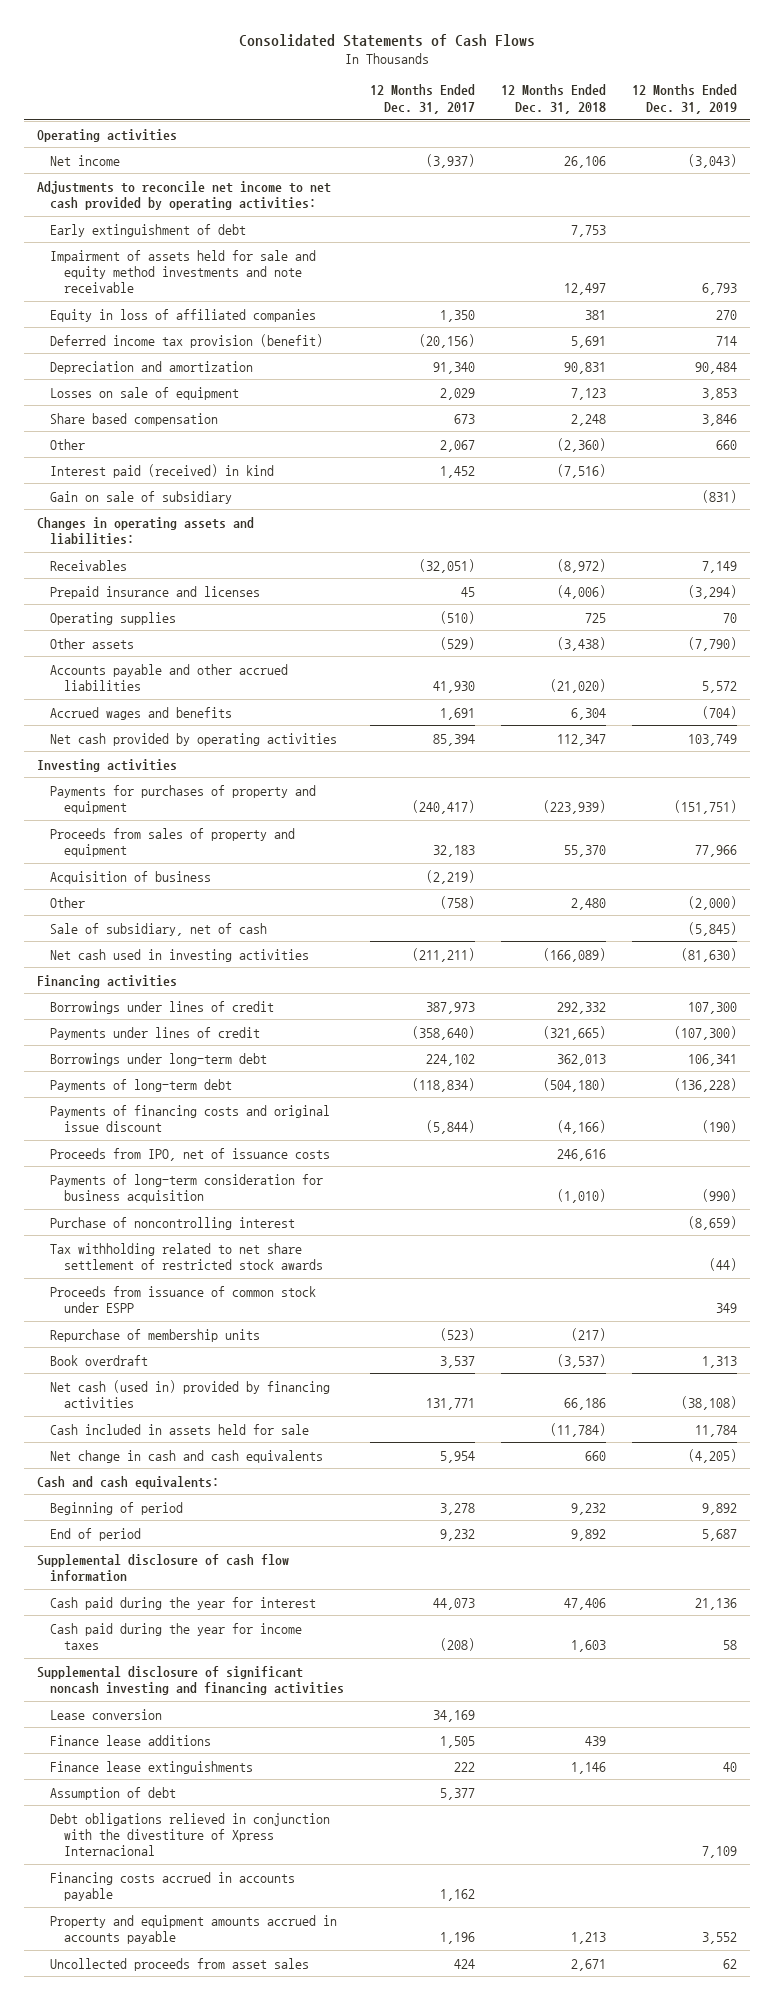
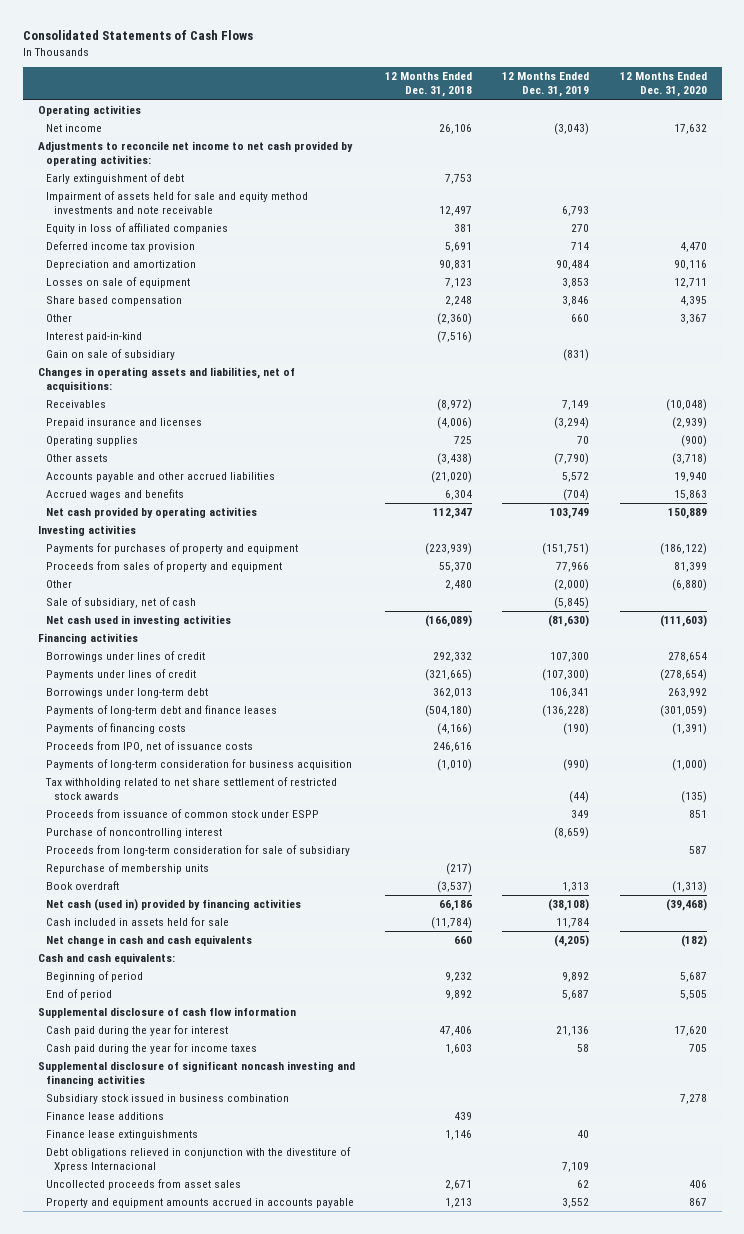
[370,84,476,114] 12 Months Ended Dec. 31, 2017 -> none
none -> [619,72,707,98] 12 Months Ended Dec. 31, 2020
[50,333,324,348] Deferred income tax provision (benefit) -> [45,241,195,253] Deferred income tax provision
[50,463,275,478] Interest paid (received) in kind -> [45,332,142,343] Interest paid-in-kind
[36,516,254,545] Changes in operating assets and liabilities: -> [37,367,295,393] Changes in operating assets and liabilities, net of acquisitions:
[50,870,212,884] Acquisition of business -> none
[50,1078,233,1092] Payments of long-term debt -> [45,705,277,717] Payments of long-term debt and finance leases
[50,1104,331,1132] Payments of financing costs and original issue discount -> [45,723,186,735] Payments of financing costs
[50,1216,296,1230] Purchase of noncontrolling interest -> [45,827,222,839] Purchase of noncontrolling interest
none -> [45,845,350,857] Proceeds from long-term consideration for sale of subsidiary
[50,1708,163,1720] Lease conversion -> none
none -> [45,1094,289,1105] Subsidiary stock issued in business combination
[50,1786,177,1800] Assumption of debt -> none
[50,1871,296,1901] Financing costs accrued in accounts payable -> none
[50,1914,338,1944] Property and equipment amounts accrued in accounts payable -> [45,1198,354,1209] Property and equipment amounts accrued in accounts payable

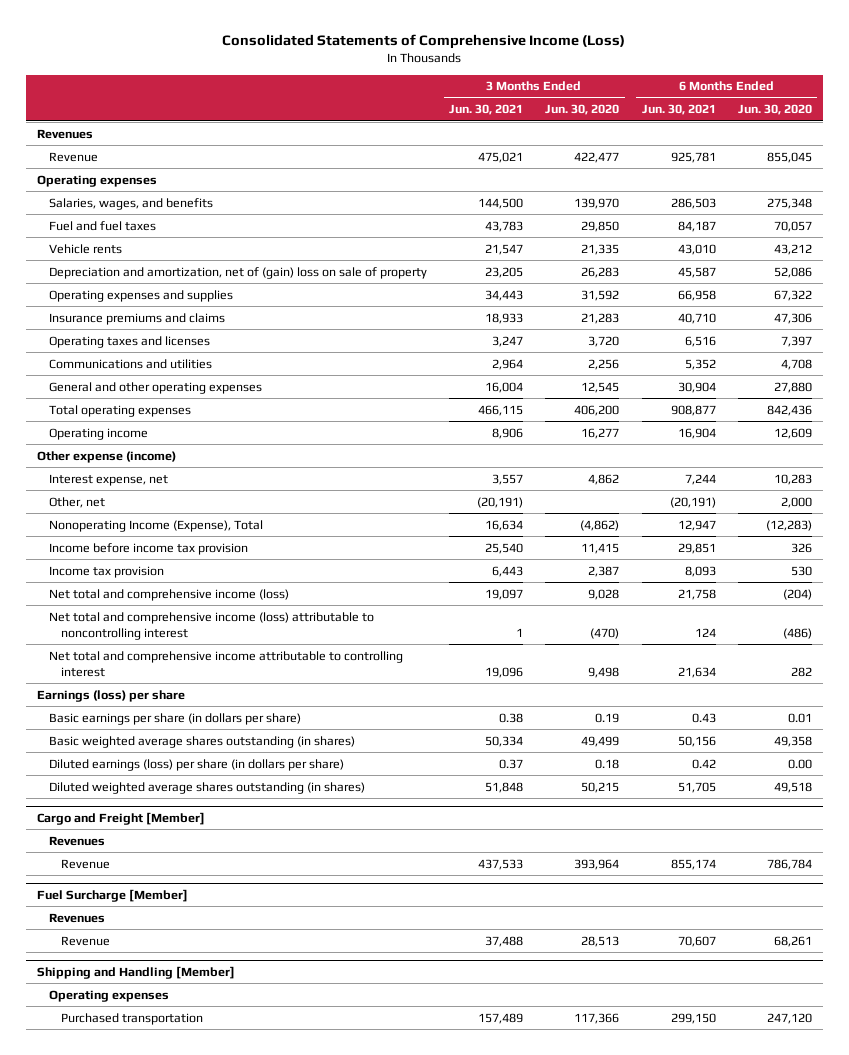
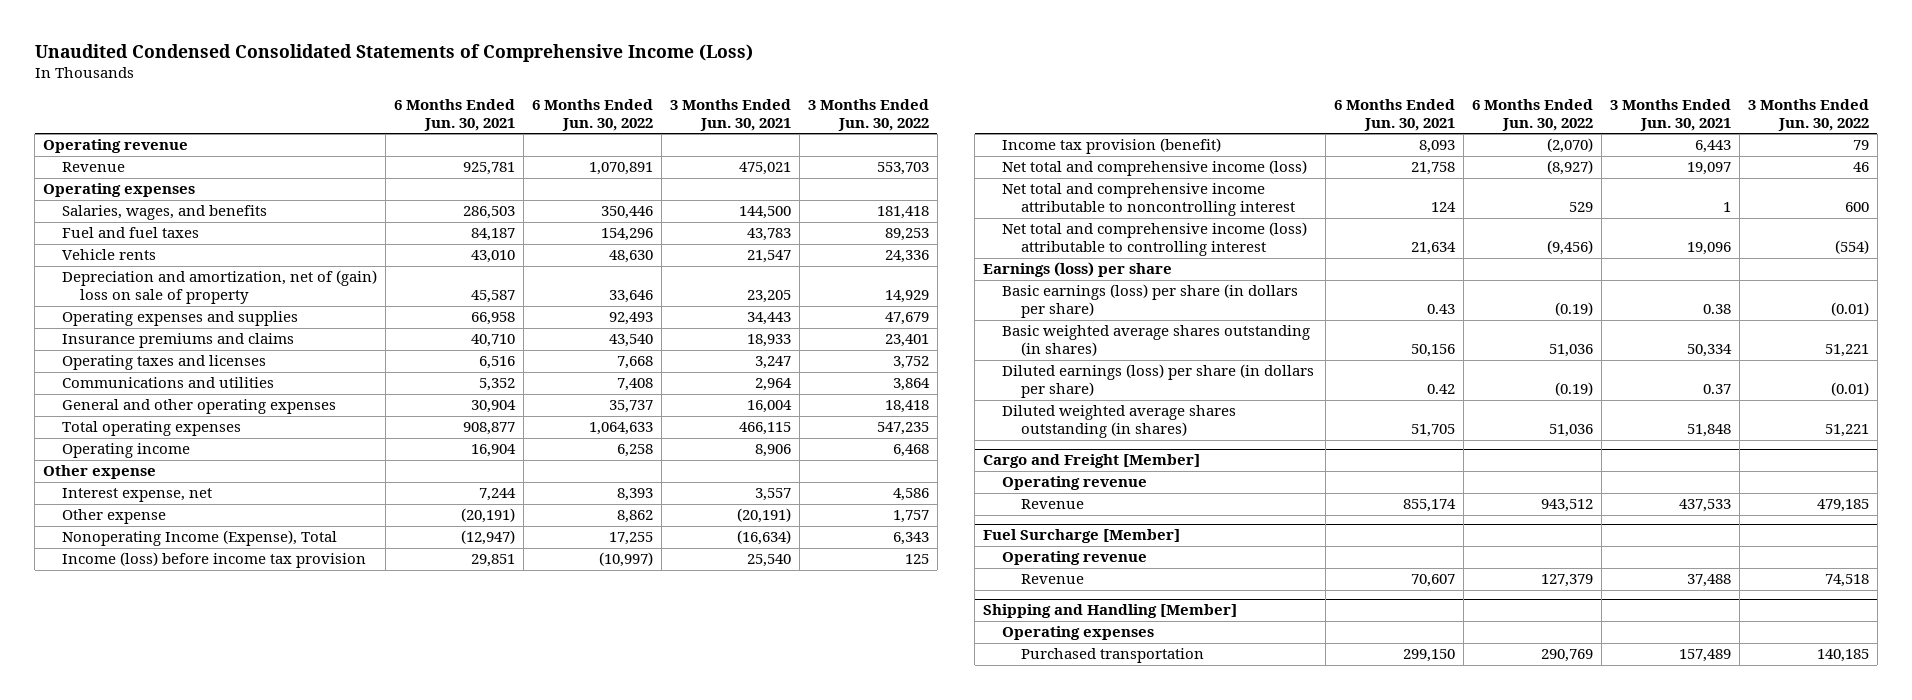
[222,34,626,50] Consolidated Statements of Comprehensive Income (Loss) -> [34,44,753,63] Unaudited Condensed Consolidated Statements of Comprehensive Income (Loss)
[545,104,620,116] Jun. 30, 2020 -> none
[737,104,812,116] Jun. 30, 2020 -> none
none -> [531,98,653,131] 6 Months Ended Jun. 30, 2022
none -> [807,98,929,131] 3 Months Ended Jun. 30, 2022
[37,128,94,139] Revenues -> [43,139,189,154] Operating revenue
[37,450,177,463] Other expense (income) -> [43,465,157,480] Other expense
[49,496,106,508] Other, net -> [61,509,166,525] Other expense
[485,519,524,531] 16,634 -> [736,530,791,546] (16,634)
[677,519,716,531] 12,947 -> [460,530,515,546] (12,947)
[49,542,249,555] Income before income tax provision -> [61,552,366,569] Income (loss) before income tax provision
[49,565,165,578] Income tax provision -> [1001,138,1221,155] Income tax provision (benefit)
[49,611,375,640] Net total and comprehensive income (loss) attributable to noncontrolling interest -> [1001,183,1295,217] Net total and comprehensive income attributable to noncontrolling interest
[49,650,404,677] Net total and comprehensive income attributable to controlling interest -> [1001,222,1307,257] Net total and comprehensive income (loss) attributable to controlling interest
[49,712,302,725] Basic earnings per share (in dollars per share) -> [1001,284,1298,319] Basic earnings (loss) per share (in dollars per share)
[49,835,106,846] Revenues -> [1001,476,1147,491] Operating revenue
[49,912,106,923] Revenues -> [1001,551,1147,566] Operating revenue

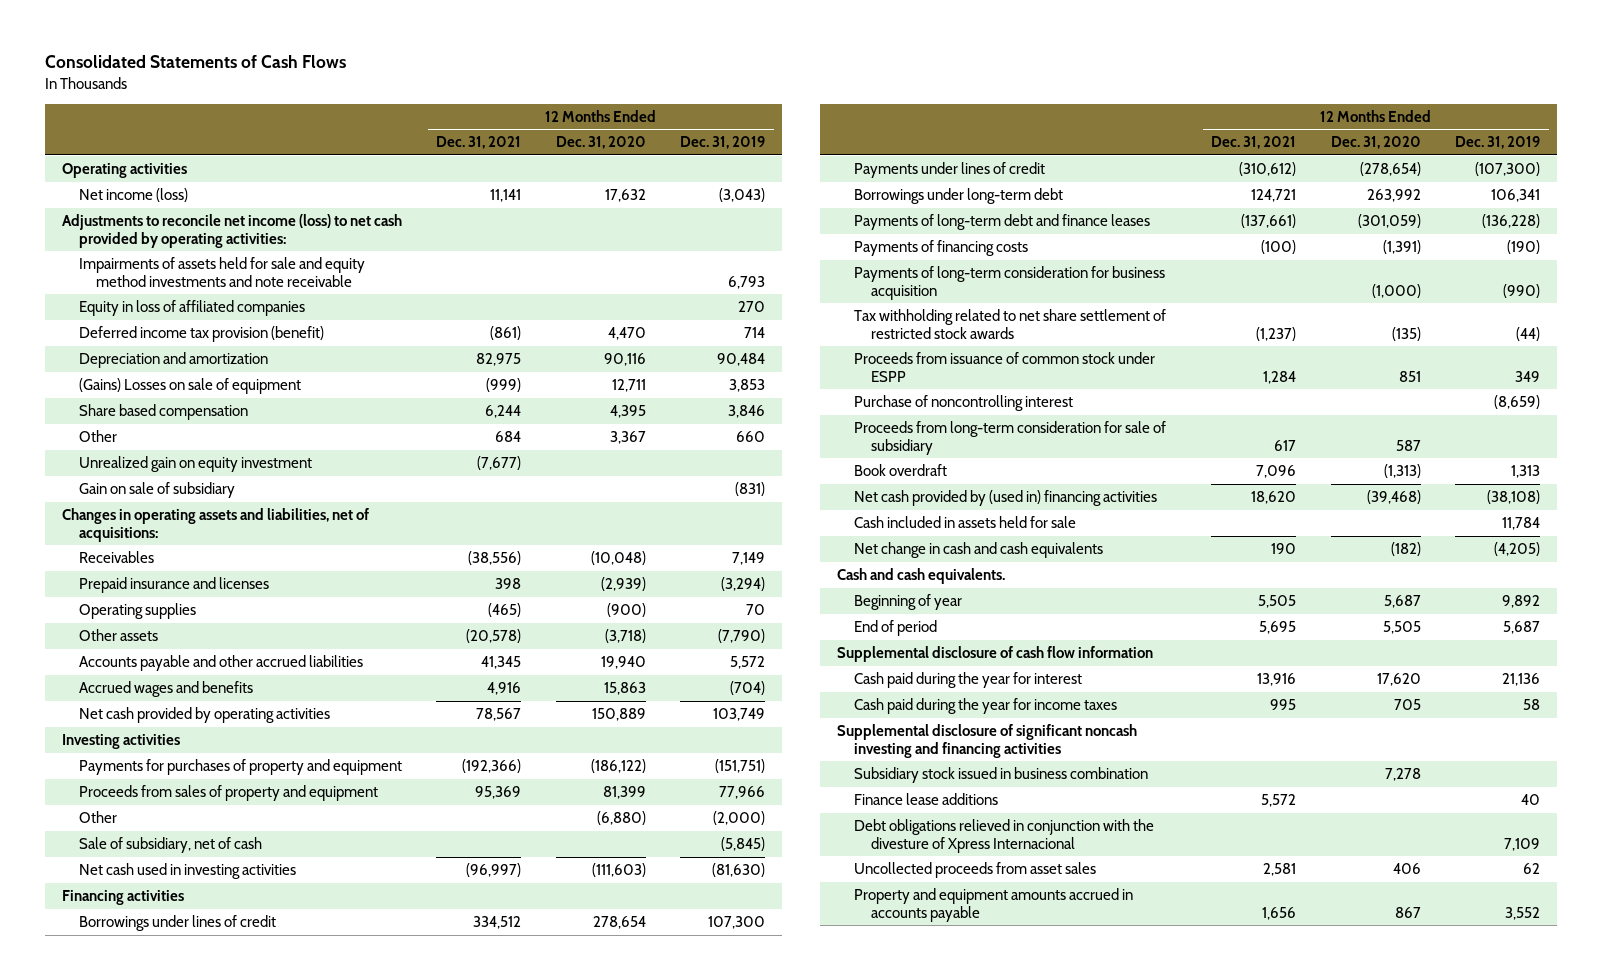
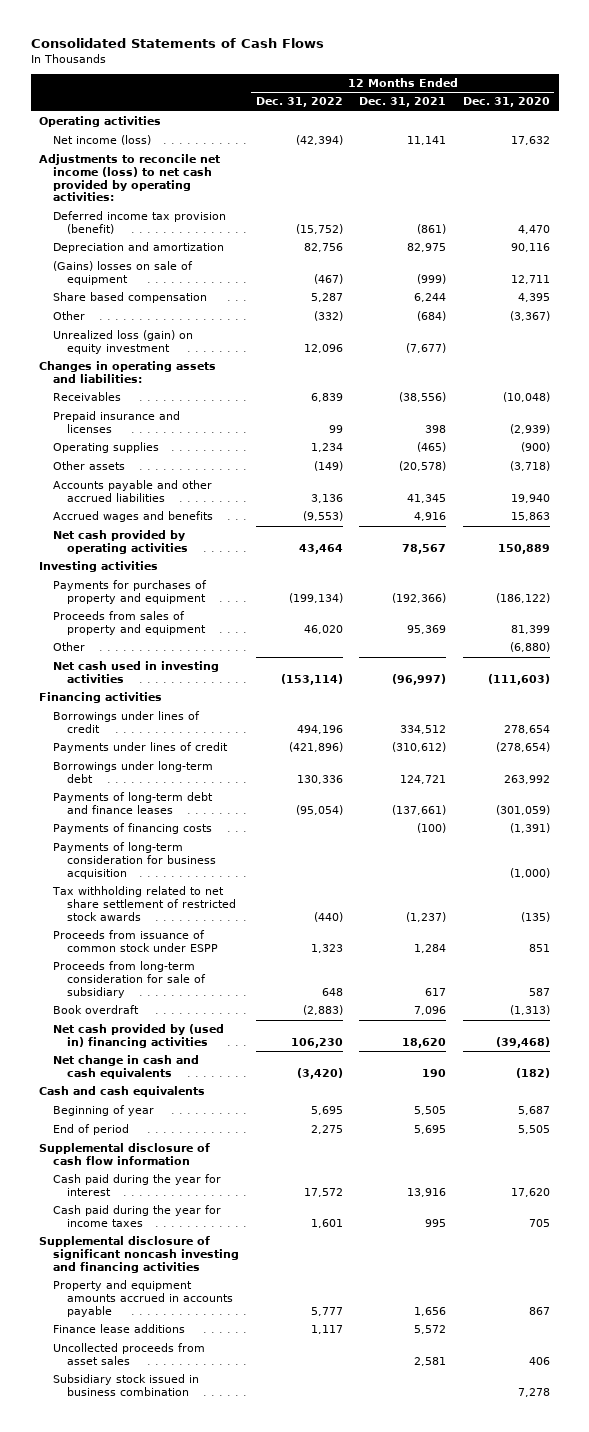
[679,136,765,150] Dec. 31, 2019 -> none
none -> [255,97,343,108] Dec. 31, 2022
[78,257,365,287] Impairments of assets held for sale and equity method investments and note receivable -> none
[78,300,305,317] Equity in loss of affiliated companies -> none
[78,378,301,395] (Gains) Losses on sale of equipment -> [52,261,193,285] (Gains) losses on sale of equipment
[78,482,235,499] Gain on sale of subsidiary -> none
[495,431,522,443] 684 -> [417,311,447,322] (684)
[609,431,646,445] 3,367 -> [510,311,551,322] (3,367)
[78,456,312,473] Unrealized gain on equity investment -> [52,330,193,354] Unrealized loss (gain) on equity investment
[62,508,370,542] Changes in operating assets and liabilities, net of acquisitions: -> [39,361,217,383] Changes in operating assets and liabilities:
[78,837,262,854] Sale of subsidiary, net of cash -> none
[853,395,1073,412] Purchase of noncontrolling interest -> none
[853,516,1076,529] Cash included in assets held for sale -> none
[836,568,1005,585] Cash and cash equivalents. -> [39,1086,206,1098] Cash and cash equivalents
[853,888,1133,922] Property and equipment amounts accrued in accounts payable -> [52,1280,233,1317] Property and equipment amounts accrued in accounts payable
[853,819,1154,853] Debt obligations relieved in conjunction with the divesture of Xpress Internacional -> none
[853,767,1148,784] Subsidiary stock issued in business combination -> [52,1374,199,1396] Subsidiary stock issued in business combination

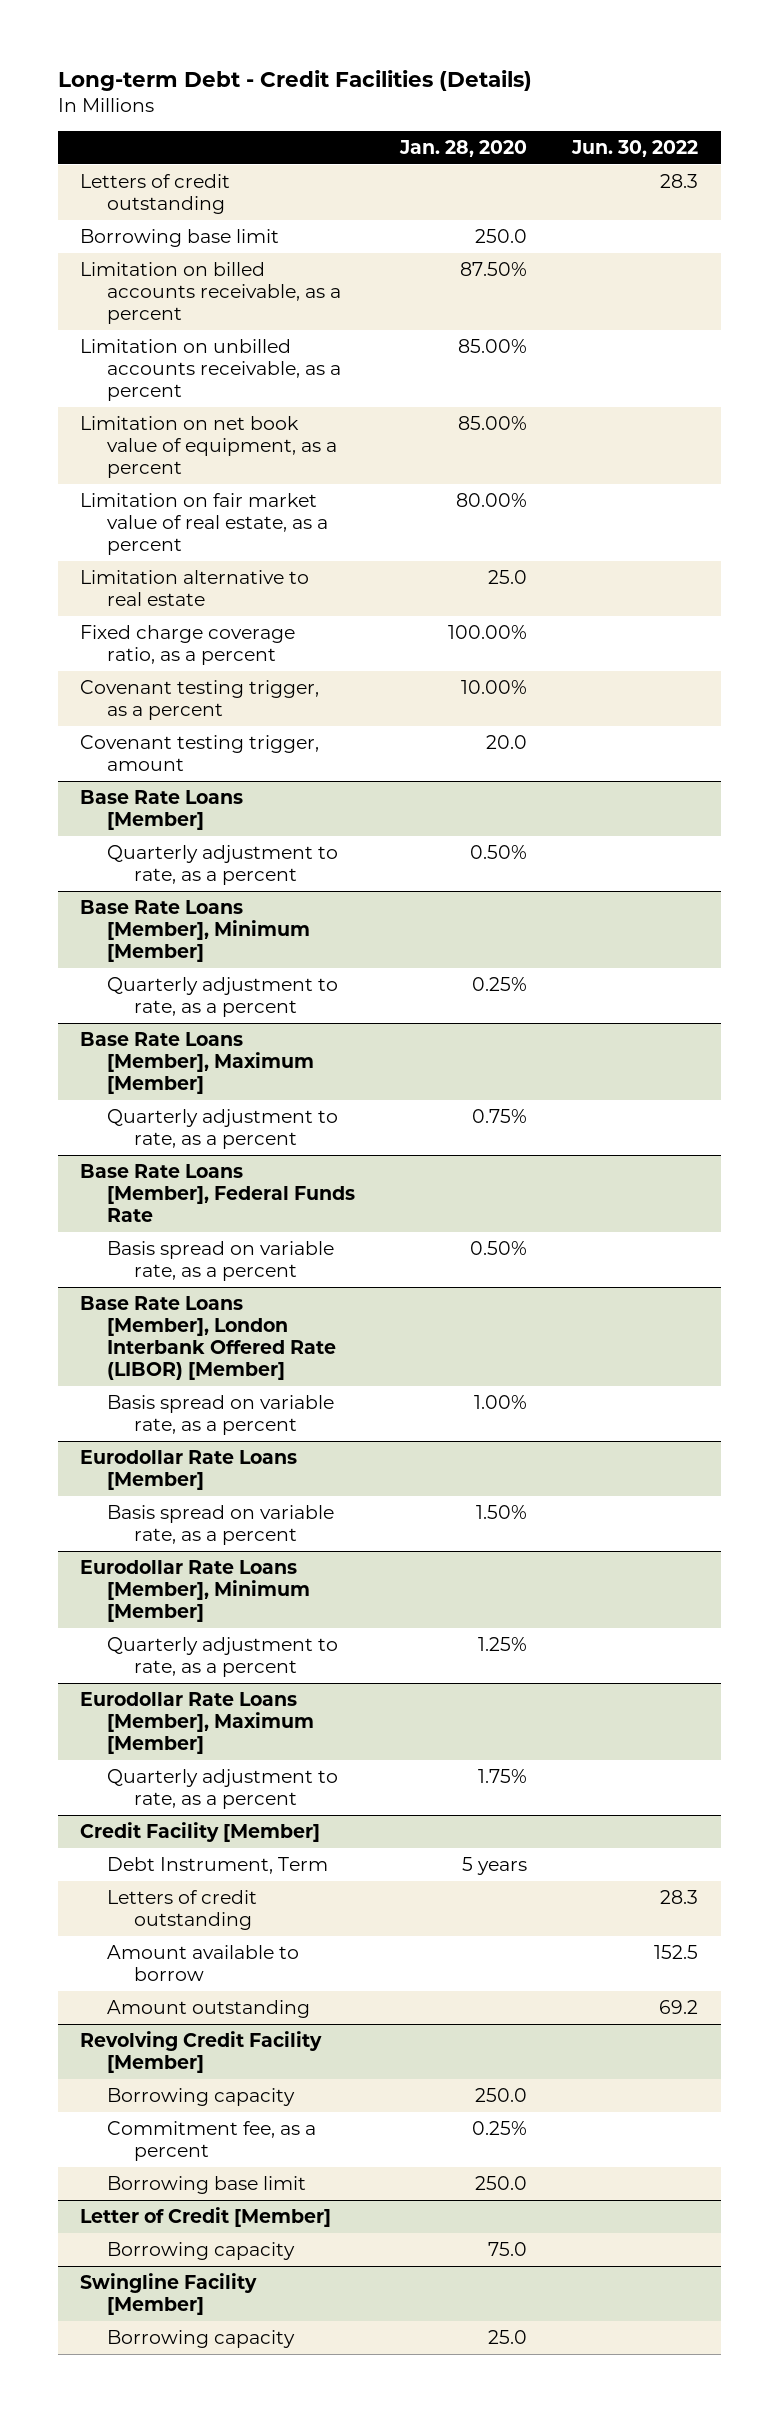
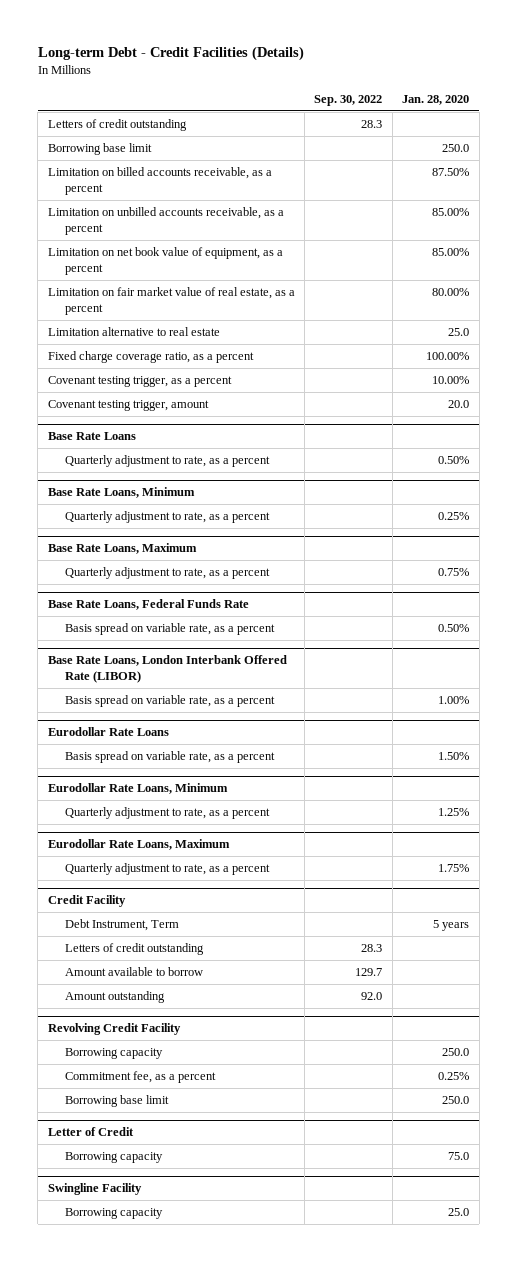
[571,140,699,158] Jun. 30, 2022 -> none
none -> [314,94,383,106] Sep. 30, 2022
[80,790,244,830] Base Rate Loans [Member] -> [47,432,136,441] Base Rate Loans
[80,900,311,962] Base Rate Loans [Member], Minimum [Member] -> [47,487,195,499] Base Rate Loans, Minimum
[80,1032,315,1094] Base Rate Loans [Member], Maximum [Member] -> [47,543,197,555] Base Rate Loans, Maximum
[80,1164,356,1222] Base Rate Loans [Member], Federal Funds Rate -> [47,599,249,611] Base Rate Loans, Federal Funds Rate
[80,1296,337,1380] Base Rate Loans [Member], London Interbank Offered Rate (LIBOR) [Member] -> [47,655,287,684] Base Rate Loans, London Interbank Offered Rate (LIBOR)
[80,1450,298,1490] Eurodollar Rate Loans [Member] -> [47,727,169,737] Eurodollar Rate Loans
[80,1560,311,1622] Eurodollar Rate Loans [Member], Minimum [Member] -> [47,783,228,795] Eurodollar Rate Loans, Minimum
[80,1692,315,1754] Eurodollar Rate Loans [Member], Maximum [Member] -> [47,839,230,851] Eurodollar Rate Loans, Maximum
[80,1822,321,1843] Credit Facility [Member] -> [47,895,126,908] Credit Facility
[80,2031,323,2073] Revolving Credit Facility [Member] -> [47,1023,181,1036] Revolving Credit Facility
[80,2207,332,2228] Letter of Credit [Member] -> [47,1127,134,1137] Letter of Credit
[80,2273,258,2315] Swingline Facility [Member] -> [47,1183,142,1196] Swingline Facility

